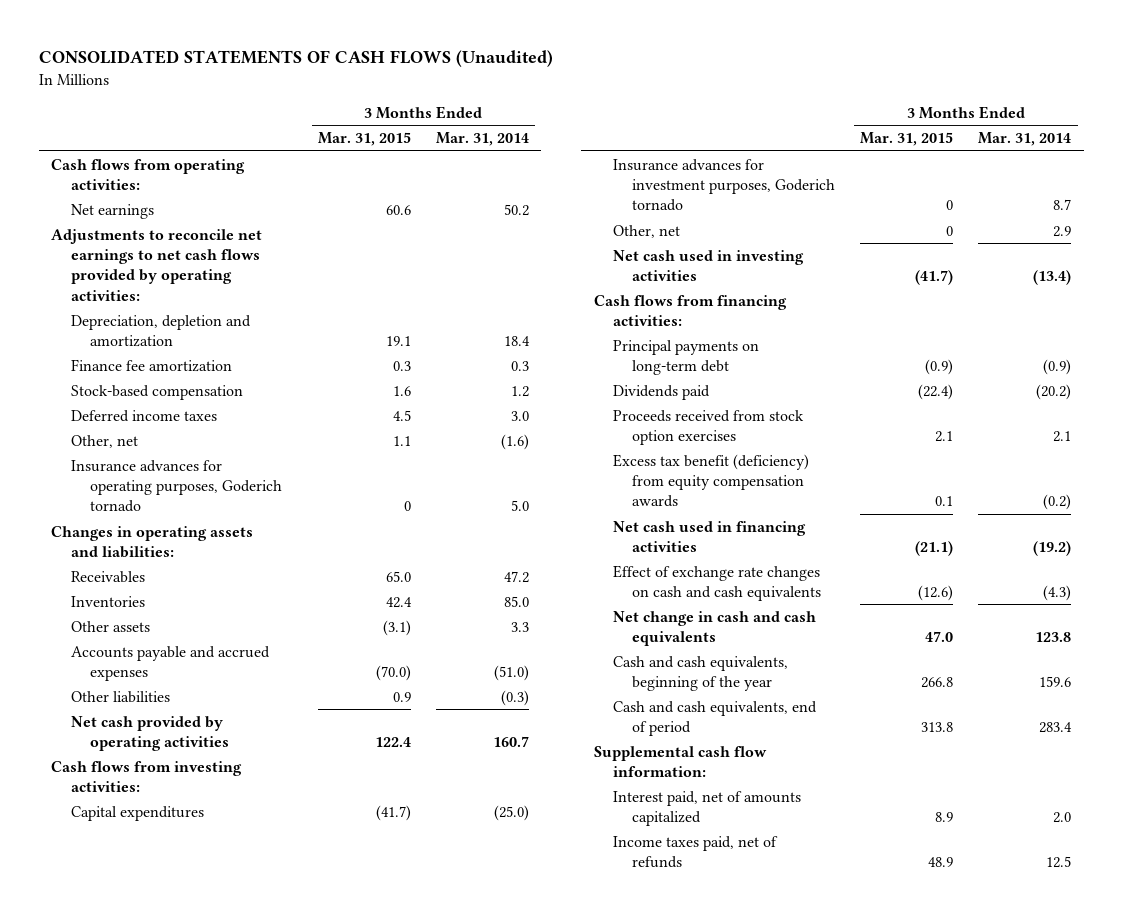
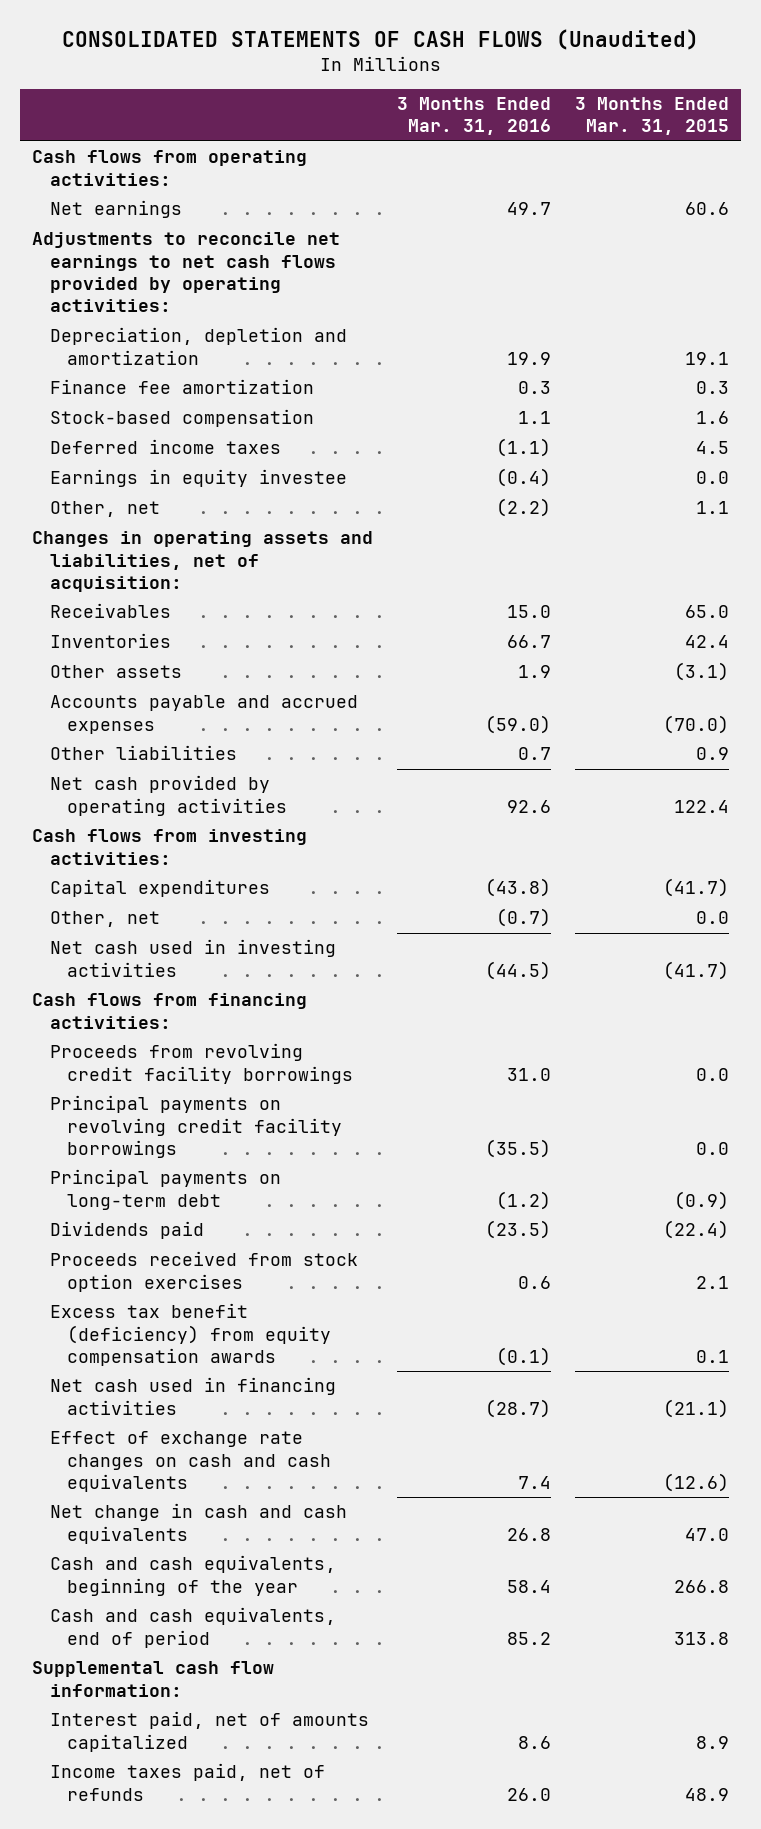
[435,132,529,147] Mar. 31, 2014 -> none
none -> [397,97,552,136] 3 Months Ended Mar. 31, 2016
none -> [49,469,347,488] Earnings in equity investee
[70,459,282,513] Insurance advances for operating purposes, Goderich tornado -> none
[51,525,254,559] Changes in operating assets and liabilities: -> [31,531,373,592] Changes in operating assets and liabilities, net of acquisition:
[612,158,836,212] Insurance advances for investment purposes, Goderich tornado -> none
[946,225,954,236] 0 -> [696,911,730,925] 0.0
none -> [49,1043,354,1084] Proceeds from revolving credit facility borrowings
none -> [49,1095,343,1158] Principal payments on revolving credit facility borrowings

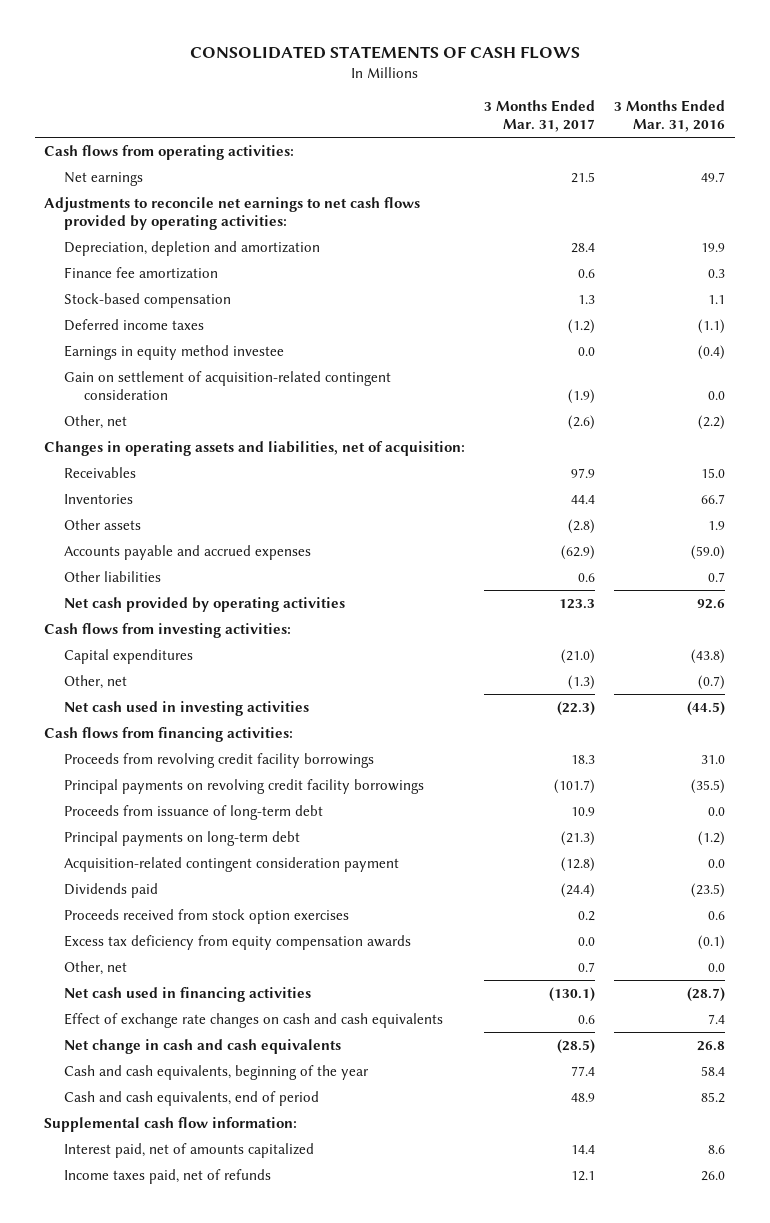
[61,29,699,51] CONSOLIDATED STATEMENTS OF CASH FLOWS (Unaudited) -> [189,46,580,60] CONSOLIDATED STATEMENTS OF CASH FLOWS
[575,97,730,136] 3 Months Ended Mar. 31, 2015 -> none
none -> [484,100,596,132] 3 Months Ended Mar. 31, 2017
[49,469,347,488] Earnings in equity investee -> [64,345,285,361] Earnings in equity method investee
none -> [64,371,392,400] Gain on settlement of acquisition-related contingent consideration
none -> [64,805,324,821] Proceeds from issuance of long-term debt
none -> [64,857,400,873] Acquisition-related contingent consideration payment
[49,1303,332,1366] Excess tax benefit (deficiency) from equity compensation awards -> [64,935,412,951] Excess tax deficiency from equity compensation awards
none -> [64,961,128,976] Other, net

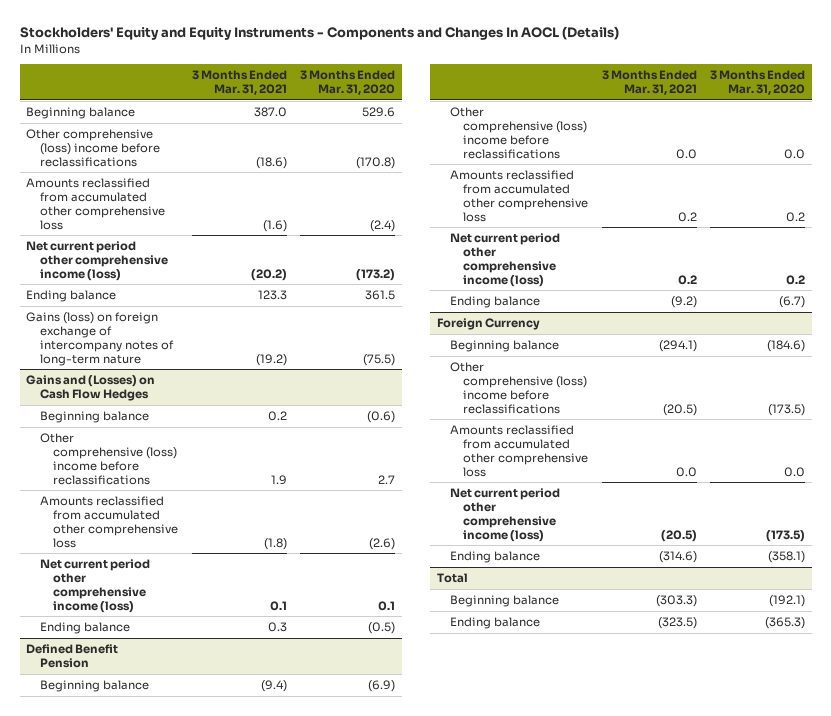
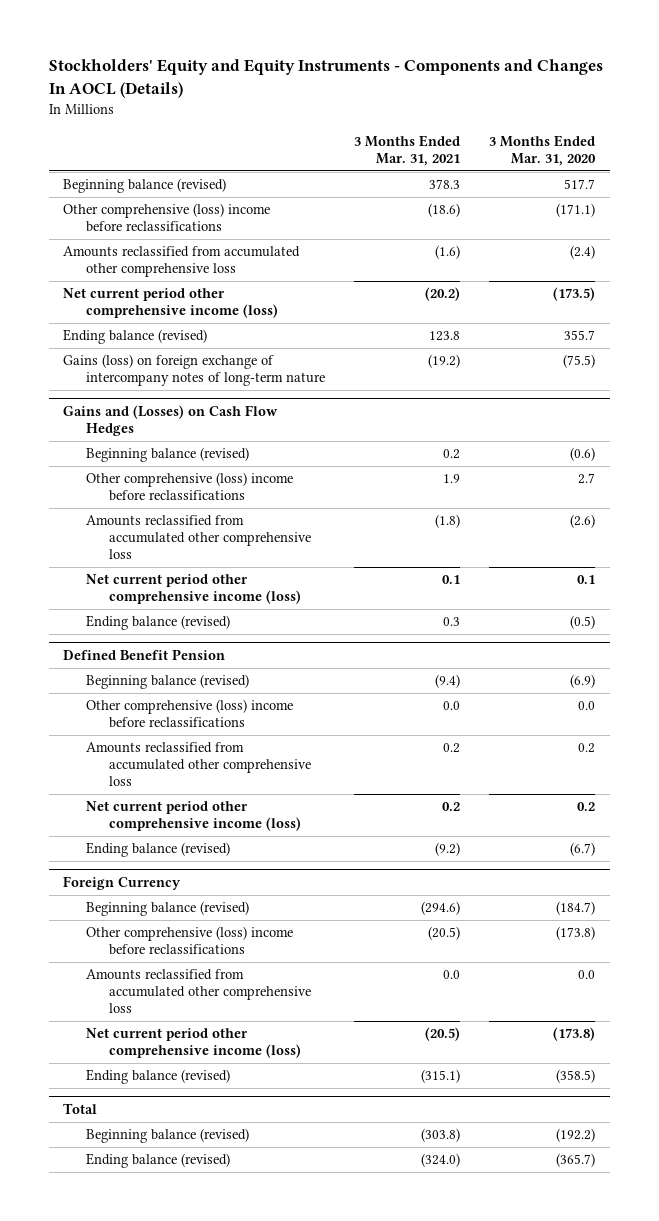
[26,107,136,120] Beginning balance -> [63,178,227,194] Beginning balance (revised)
[253,107,287,118] 387.0 -> [429,179,461,190] 378.3
[361,107,395,118] 529.6 -> [564,179,596,190] 517.7
[355,156,395,169] (170.8) -> [556,203,596,218] (171.1)
[355,268,395,281] (173.2) -> [553,287,596,302] (173.5)
[26,290,117,303] Ending balance -> [63,329,208,345] Ending balance (revised)
[257,290,287,301] 123.3 -> [429,331,461,342] 123.8
[364,290,395,301] 361.5 -> [564,330,596,341] 355.7
[39,411,149,424] Beginning balance -> [85,447,249,463] Beginning balance (revised)
[39,622,130,635] Ending balance -> [85,615,230,631] Ending balance (revised)
[39,680,149,693] Beginning balance -> [85,674,249,690] Beginning balance (revised)
[449,296,540,309] Ending balance -> [85,842,230,858] Ending balance (revised)
[449,340,559,353] Beginning balance -> [85,901,249,917] Beginning balance (revised)
[658,340,697,353] (294.1) -> [421,901,461,916] (294.6)
[766,340,805,353] (184.6) -> [556,901,596,916] (184.7)
[767,403,805,416] (173.5) -> [556,926,596,941] (173.8)
[765,529,805,542] (173.5) -> [553,1027,596,1042] (173.8)
[449,551,540,564] Ending balance -> [85,1069,230,1085] Ending balance (revised)
[658,551,697,564] (314.6) -> [421,1069,461,1084] (315.1)
[767,551,805,564] (358.1) -> [556,1069,596,1084] (358.5)
[449,595,559,608] Beginning balance -> [85,1128,249,1144] Beginning balance (revised)
[655,595,697,608] (303.3) -> [421,1128,461,1143] (303.8)
[768,595,805,608] (192.1) -> [556,1128,596,1143] (192.2)
[449,617,540,630] Ending balance -> [85,1153,230,1169] Ending balance (revised)
[657,617,697,630] (323.5) -> [421,1153,461,1168] (324.0)
[764,617,805,630] (365.3) -> [556,1153,596,1168] (365.7)

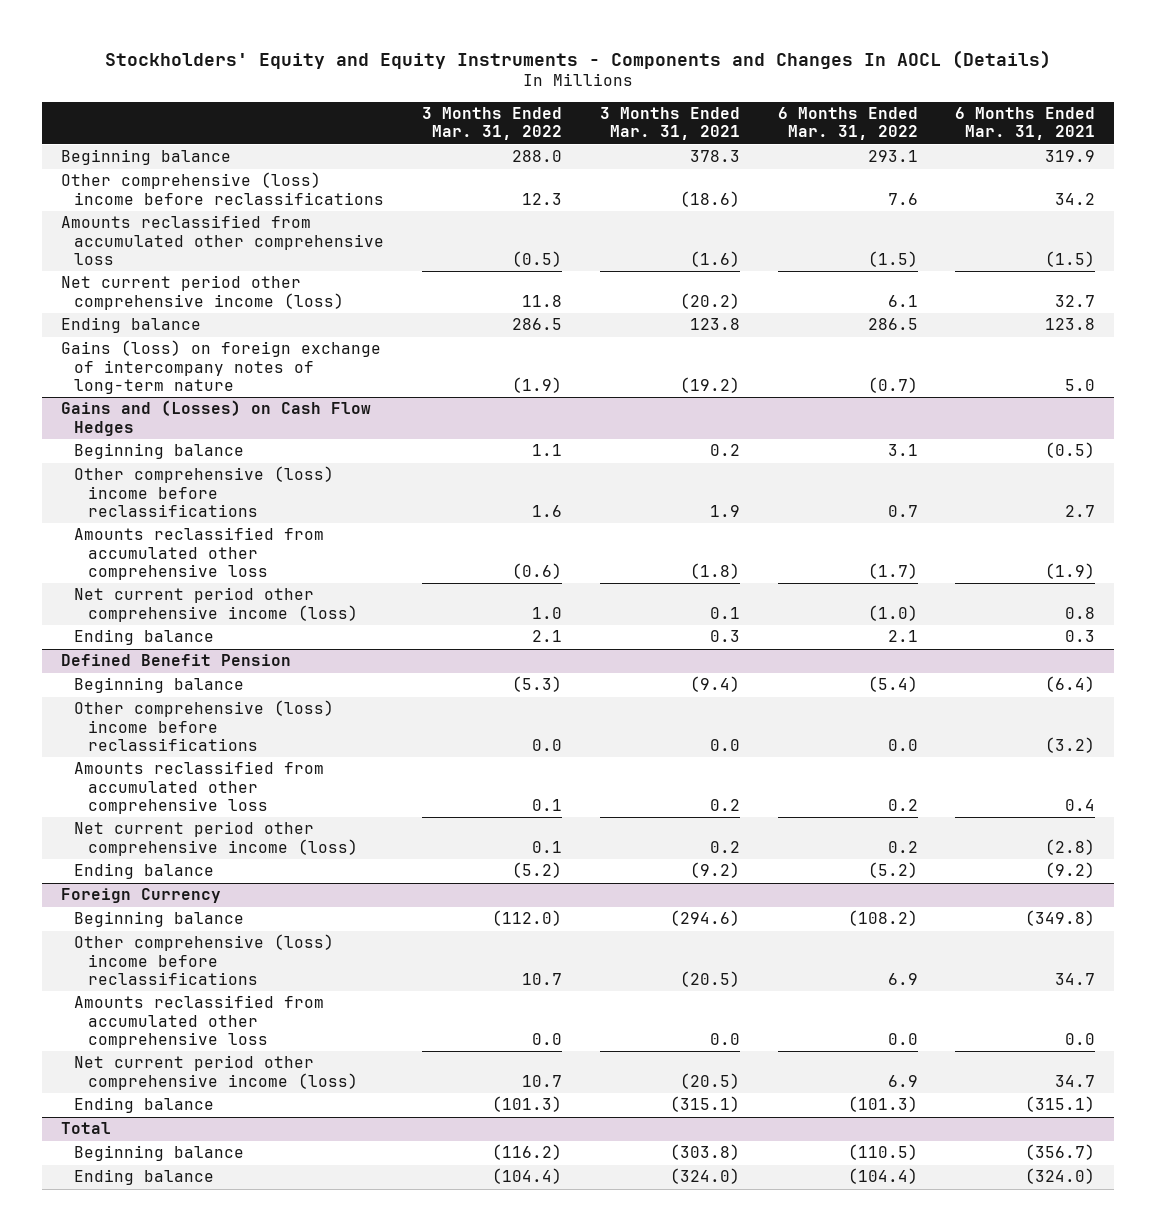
[489,134,597,166] 3 Months Ended Mar. 31, 2020 -> none
none -> [422,107,563,141] 3 Months Ended Mar. 31, 2022
none -> [777,107,918,141] 6 Months Ended Mar. 31, 2022
none -> [955,107,1096,141] 6 Months Ended Mar. 31, 2021
[63,178,227,194] Beginning balance (revised) -> [61,149,232,166] Beginning balance
[63,329,208,345] Ending balance (revised) -> [61,317,202,334] Ending balance
[85,447,249,463] Beginning balance (revised) -> [74,443,245,460] Beginning balance
[85,615,230,631] Ending balance (revised) -> [74,629,215,646] Ending balance
[85,674,249,690] Beginning balance (revised) -> [74,677,245,694] Beginning balance
[85,842,230,858] Ending balance (revised) -> [74,863,215,880] Ending balance
[85,901,249,917] Beginning balance (revised) -> [74,911,245,928] Beginning balance
[85,1069,230,1085] Ending balance (revised) -> [74,1097,215,1114] Ending balance
[85,1128,249,1144] Beginning balance (revised) -> [74,1145,245,1162] Beginning balance
[85,1153,230,1169] Ending balance (revised) -> [74,1169,215,1186] Ending balance

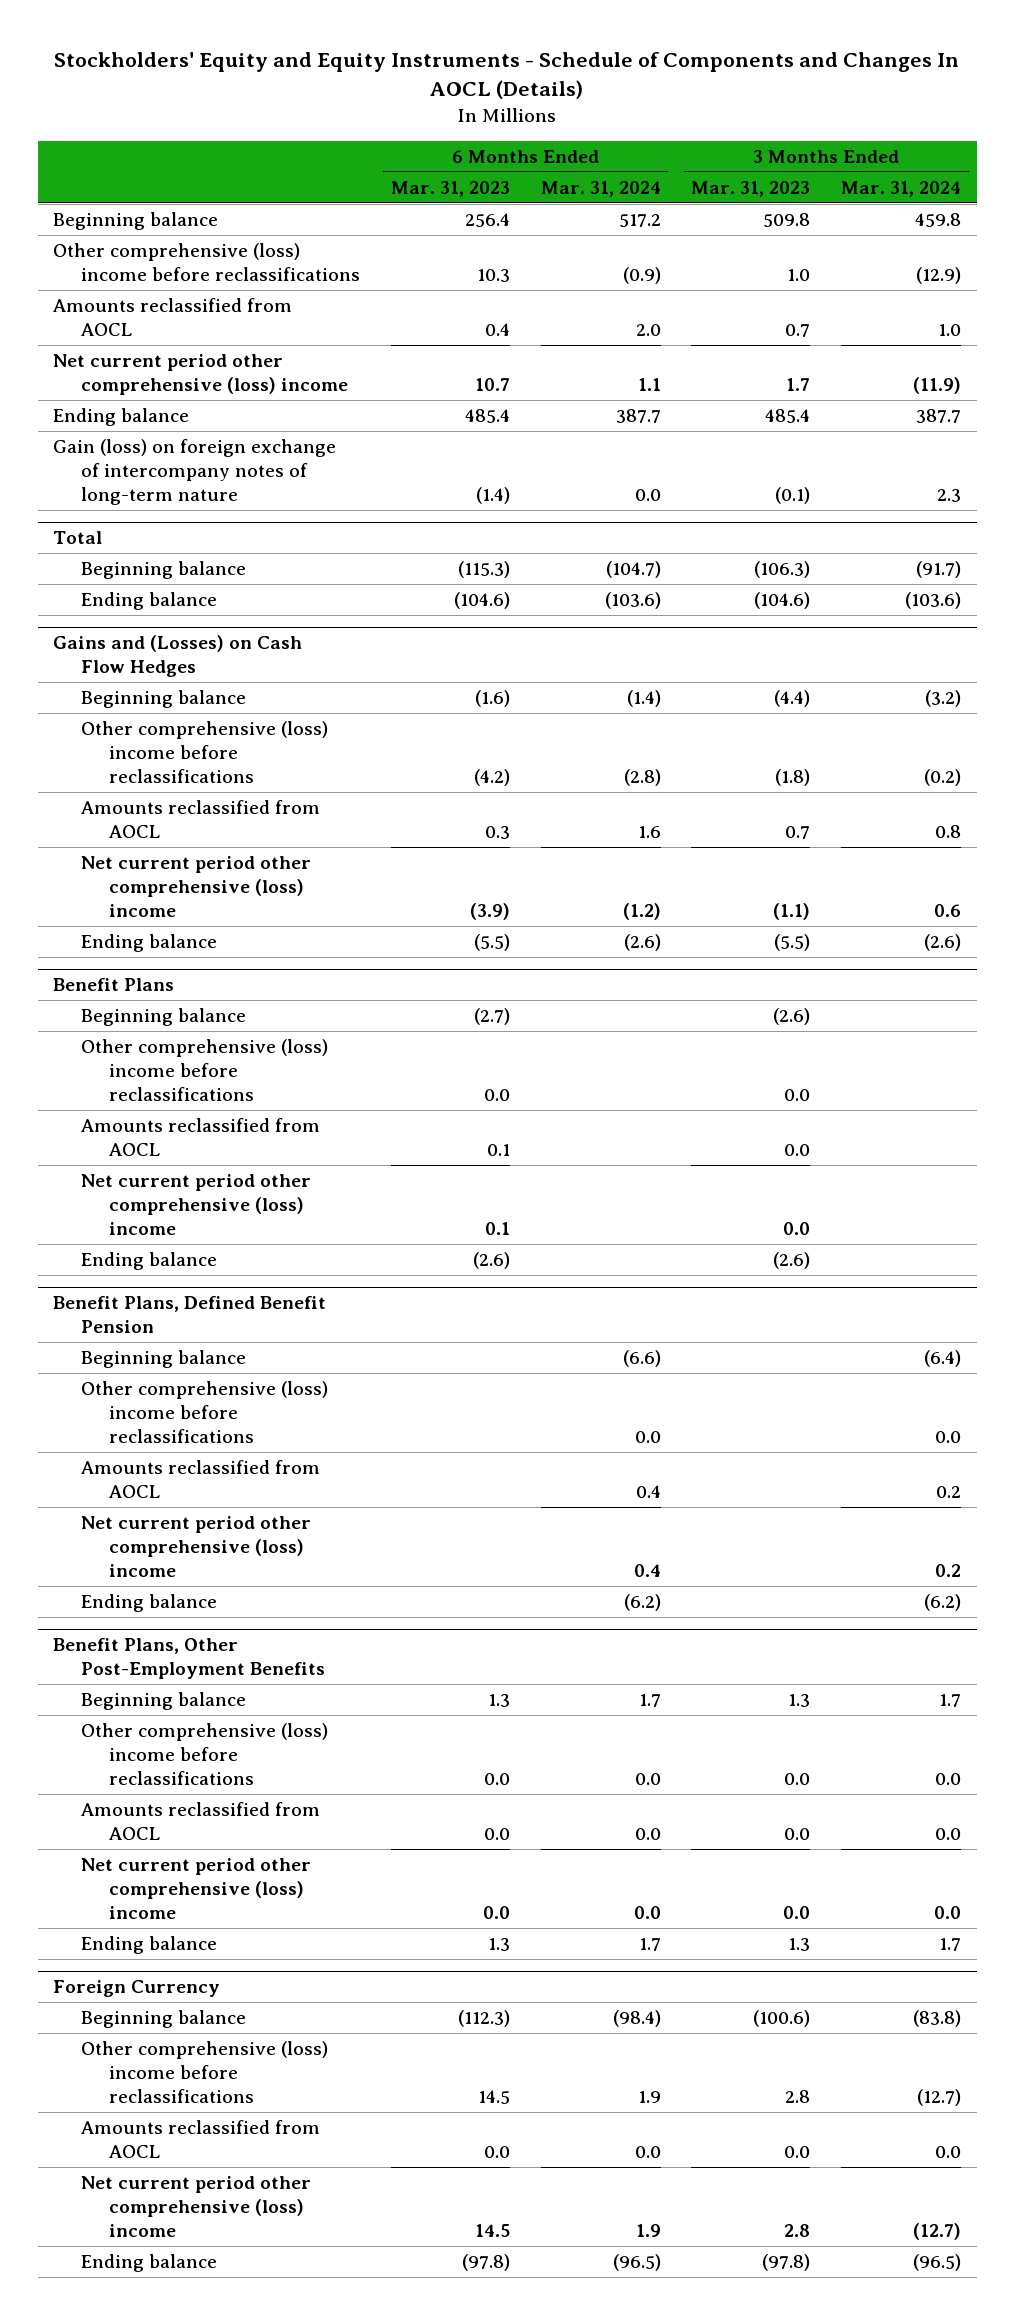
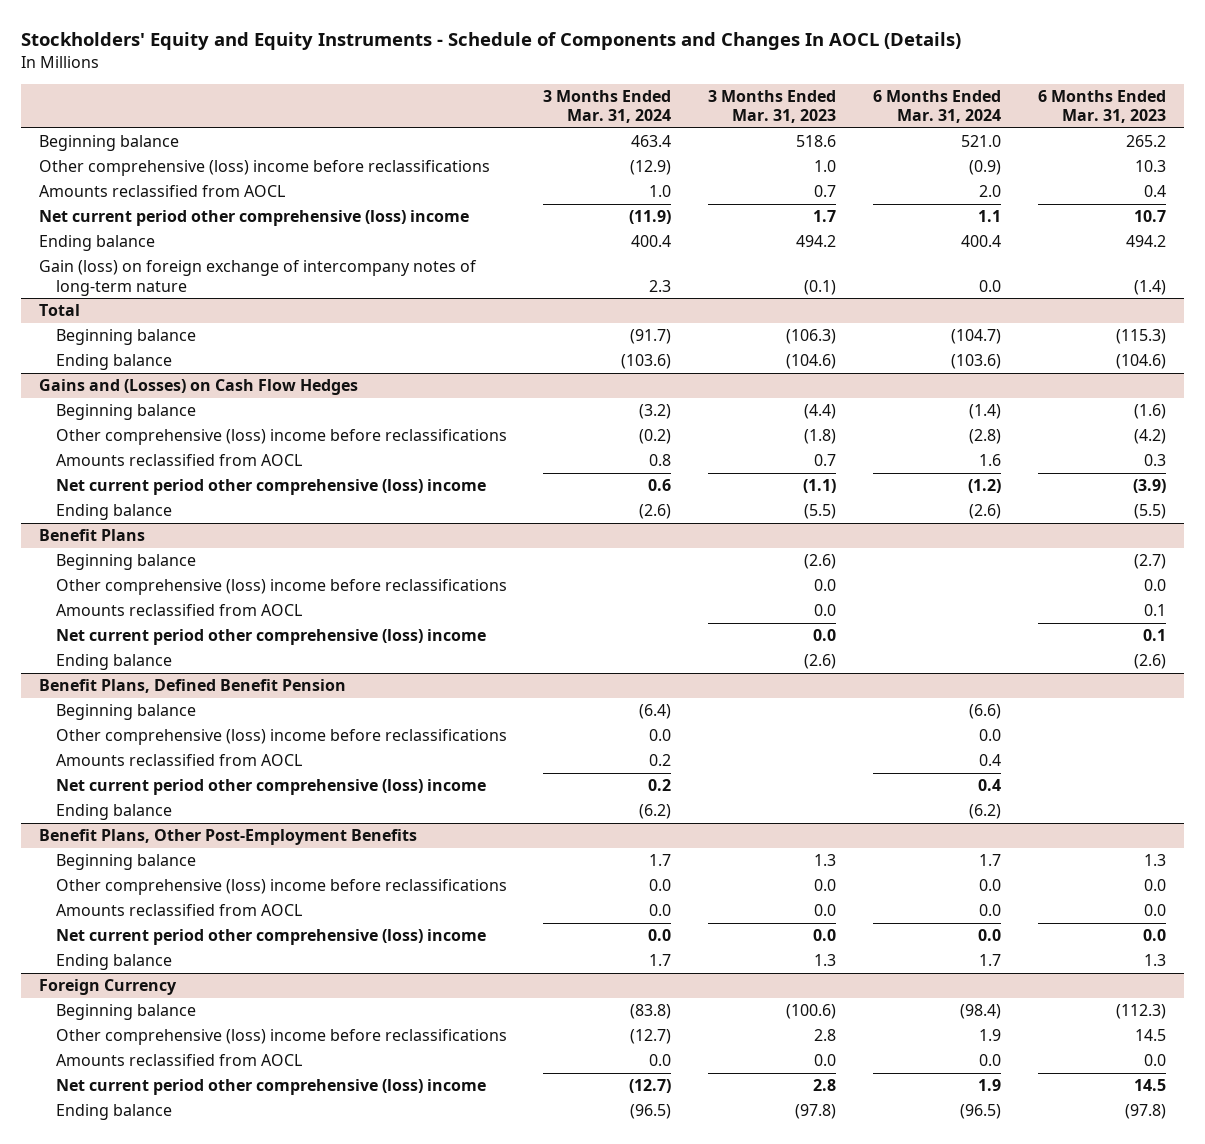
[464,212,510,227] 256.4 -> [1125,135,1166,148] 265.2
[618,213,661,227] 517.2 -> [960,135,1001,148] 521.0
[763,212,811,227] 509.8 -> [796,135,837,148] 518.6
[915,212,962,227] 459.8 -> [631,135,672,148] 463.4
[464,408,510,423] 485.4 -> [1125,235,1166,248] 494.2
[615,408,661,423] 387.7 -> [960,235,1001,248] 400.4
[765,408,811,423] 485.4 -> [796,235,837,248] 494.2
[916,408,962,423] 387.7 -> [631,235,672,248] 400.4

